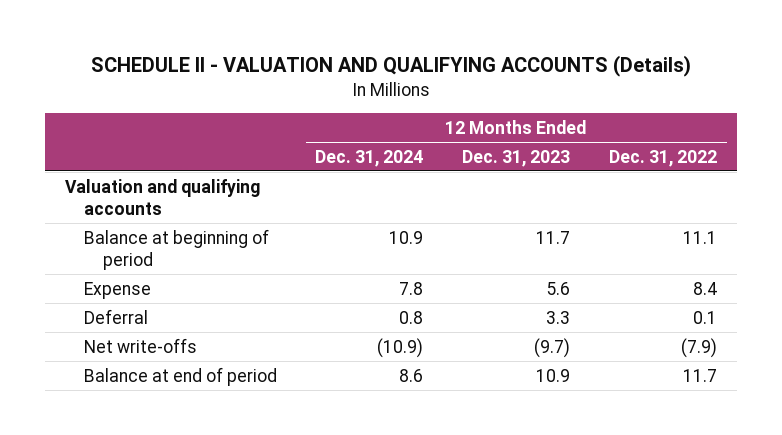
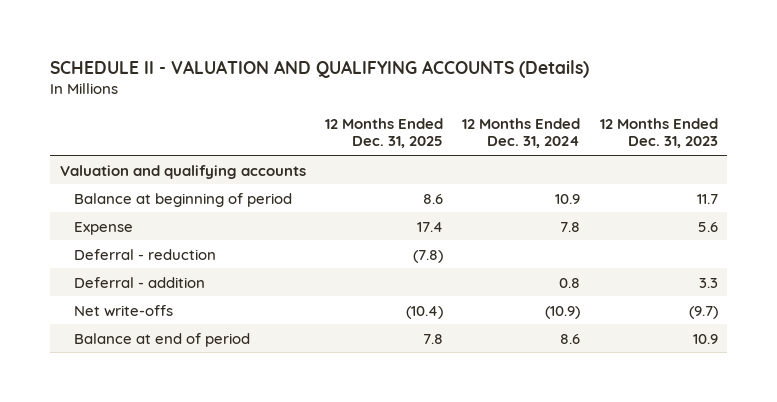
[609,149,718,167] Dec. 31, 2022 -> none
none -> [325,117,444,149] 12 Months Ended Dec. 31, 2025
none -> [74,248,217,260] Deferral - reduction
[83,308,148,324] Deferral -> [74,276,206,288] Deferral - addition

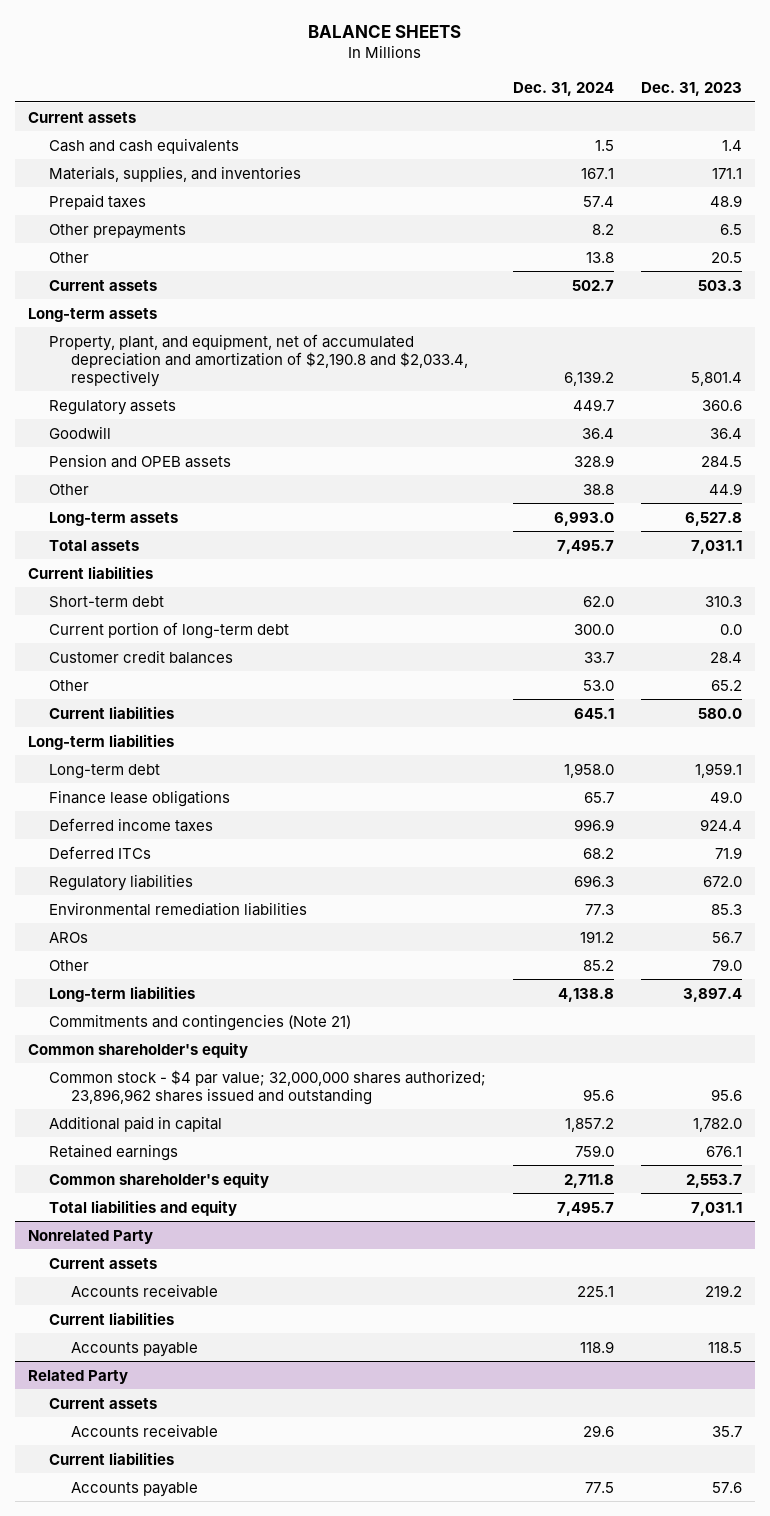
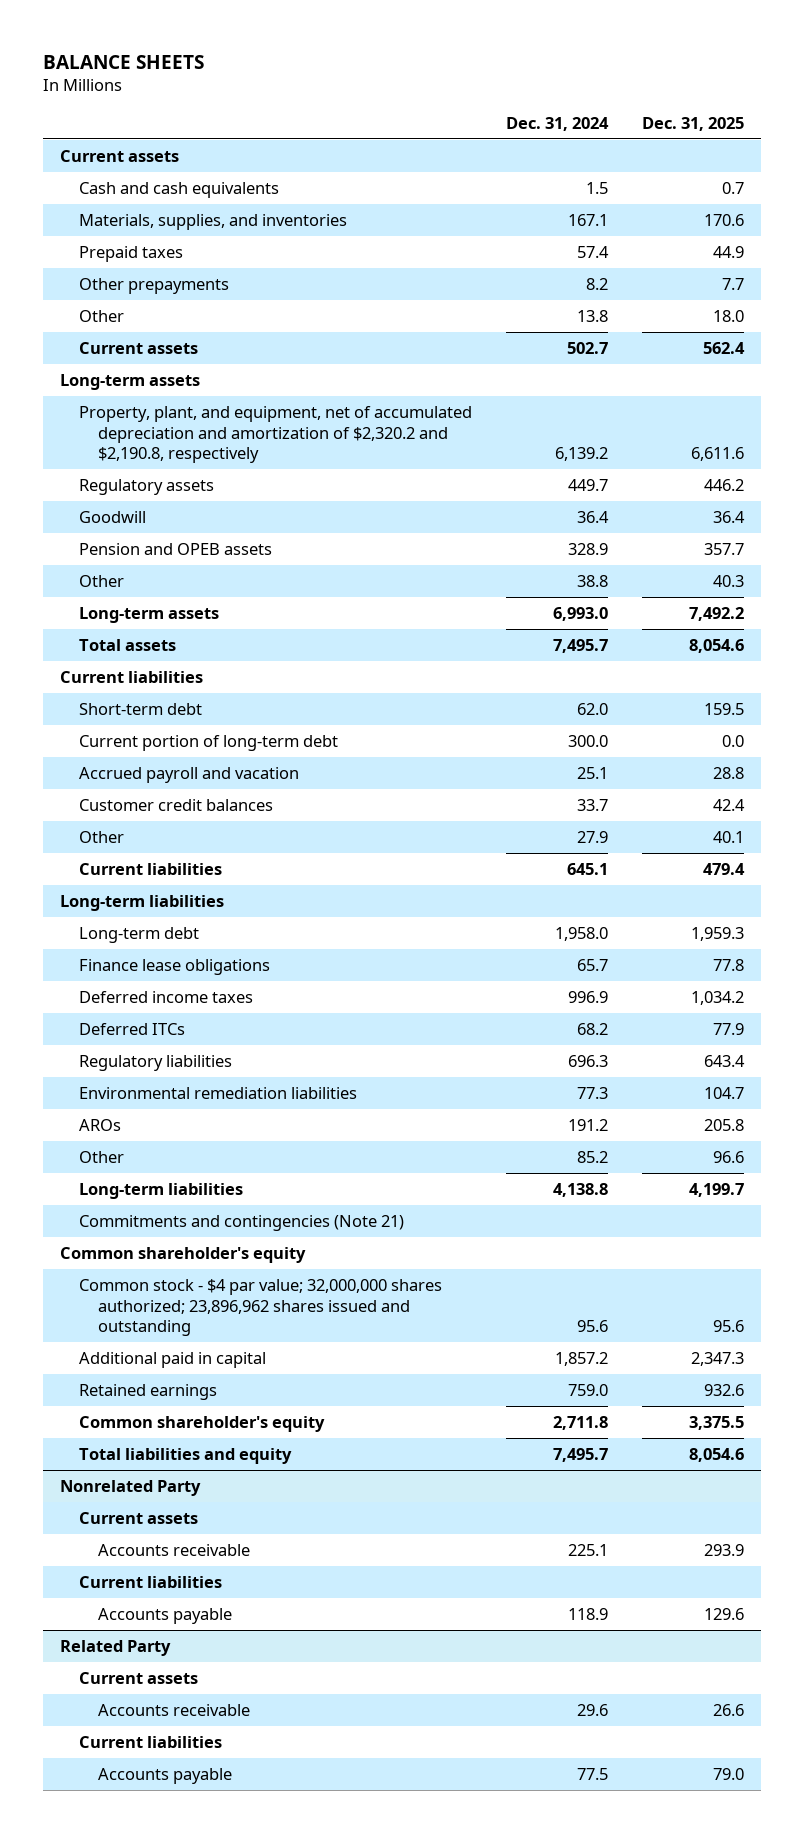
[640,81,742,96] Dec. 31, 2023 -> none
none -> [642,116,745,131] Dec. 31, 2025
[49,333,468,387] Property, plant, and equipment, net of accumulated depreciation and amortization of $2,190.8 and $2,033.4, respectively -> [79,405,473,464] Property, plant, and equipment, net of accumulated depreciation and amortization of $2,320.2 and $2,190.8, respectively
none -> [79,766,300,783] Accrued payroll and vacation
[583,679,615,691] 53.0 -> [577,830,609,843] 27.9

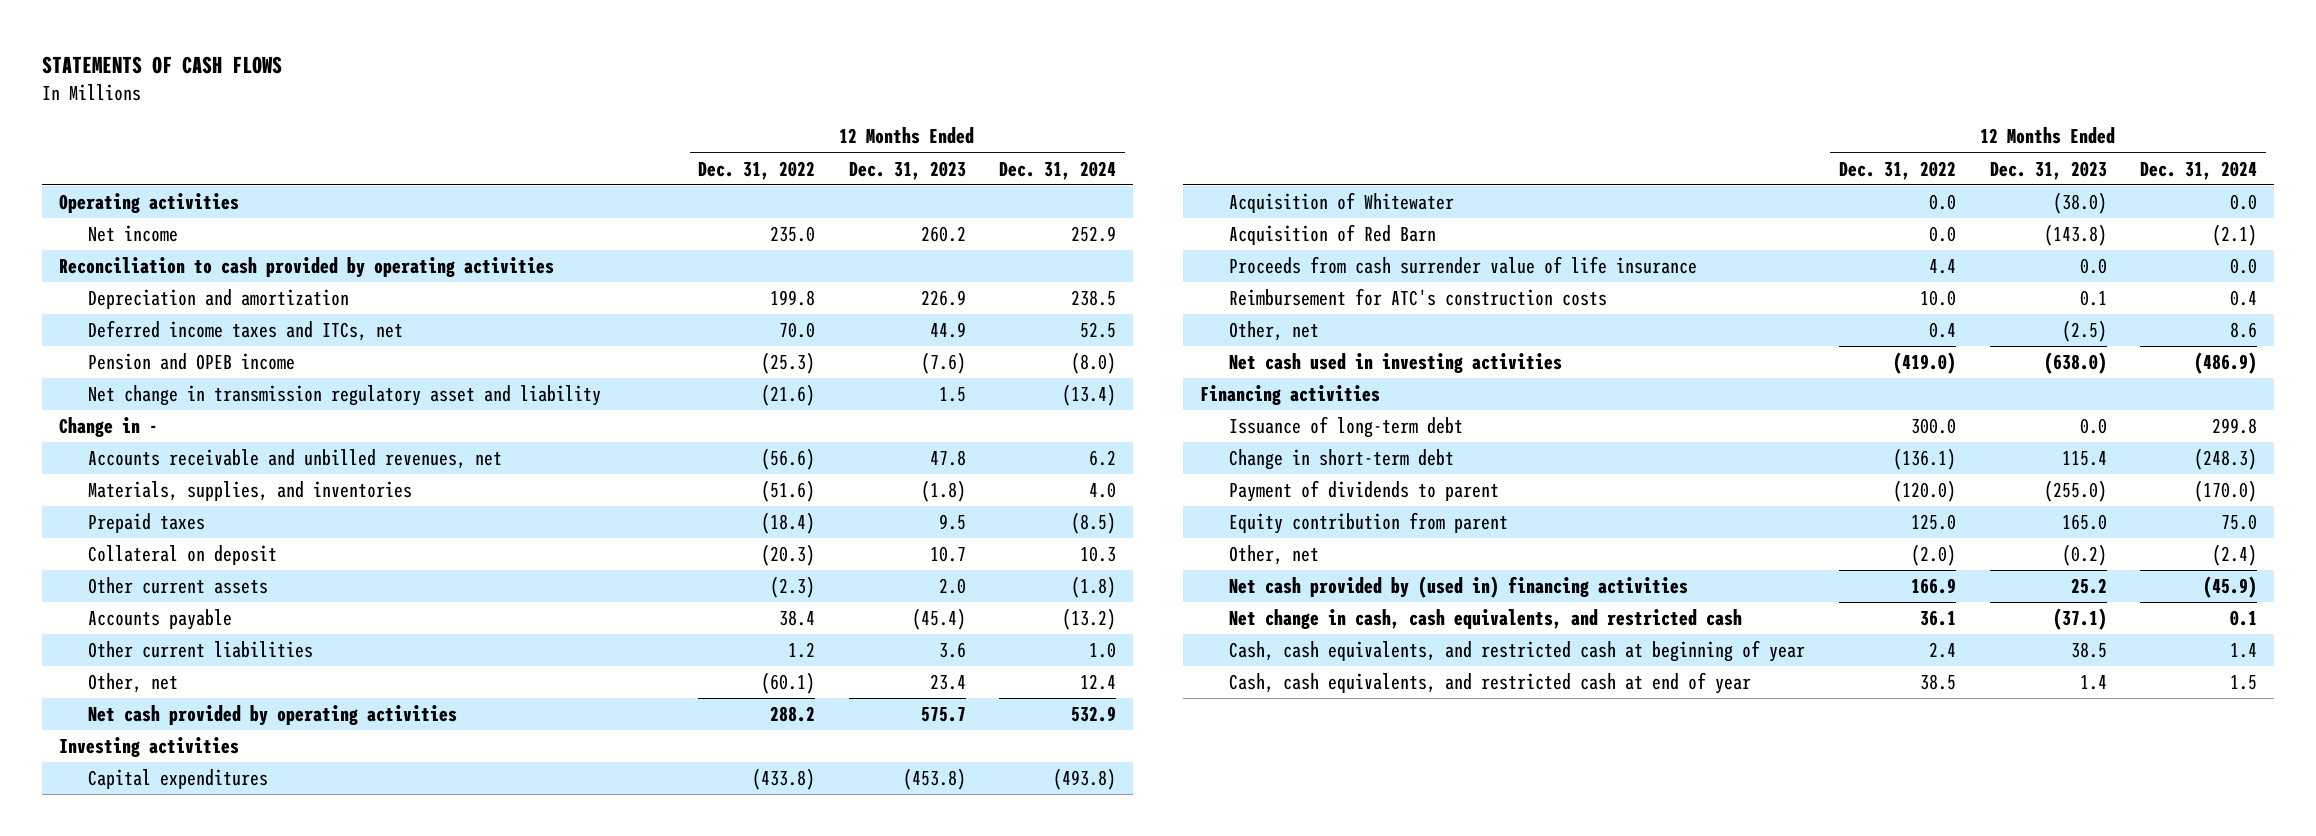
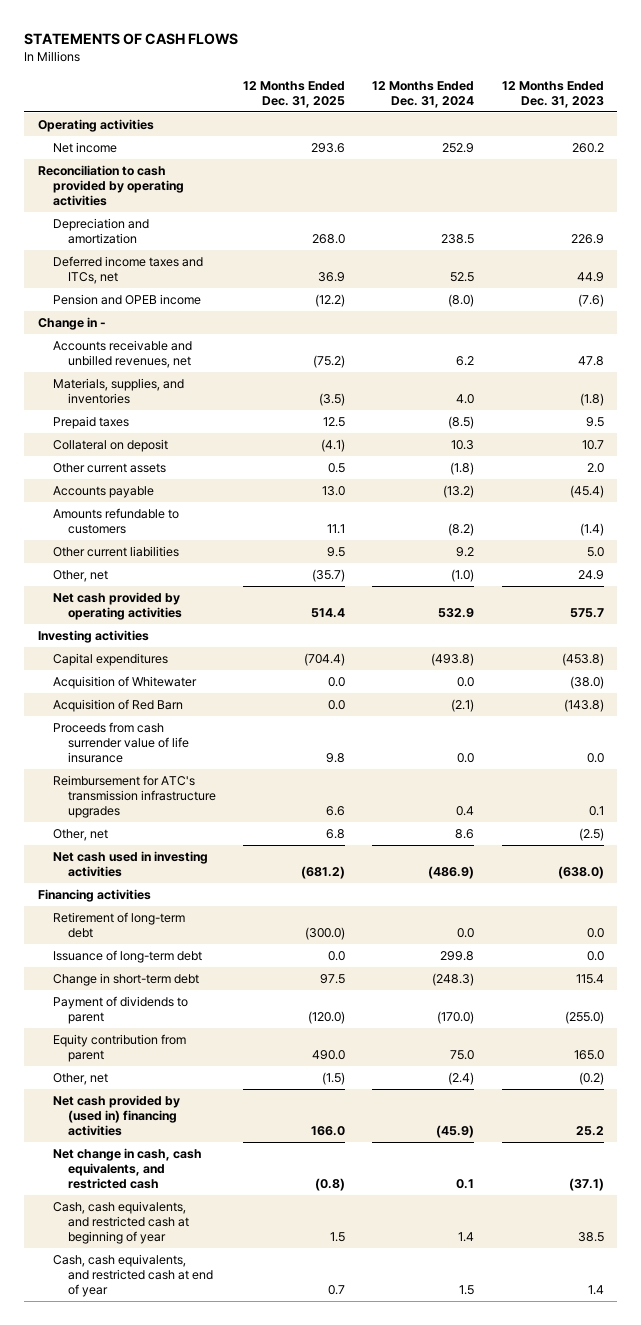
[697,160,815,180] Dec. 31, 2022 -> none
none -> [243,80,346,108] 12 Months Ended Dec. 31, 2025
[88,385,602,407] Net change in transmission regulatory asset and liability -> none
none -> [52,508,179,535] Amounts refundable to customers
[938,642,966,659] 3.6 -> [586,547,604,558] 5.0
[1089,642,1117,659] 1.0 -> [456,547,475,558] 9.2
[929,674,966,691] 23.4 -> [577,570,604,581] 24.9
[1080,674,1117,691] 12.4 -> [451,569,475,583] (1.0)
[1229,288,1608,307] Reimbursement for ATC's construction costs -> [52,775,216,819] Reimbursement for ATC's transmission infrastructure upgrades
none -> [52,912,185,939] Retirement of long-term debt

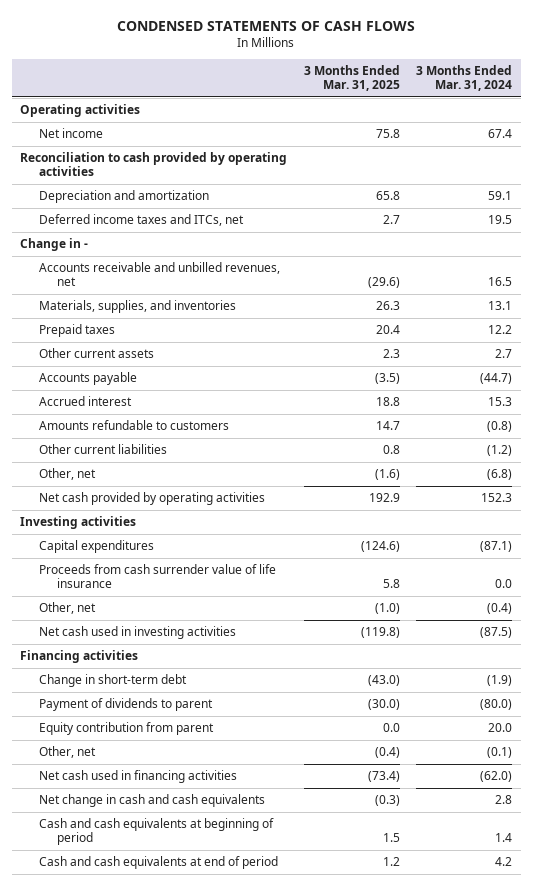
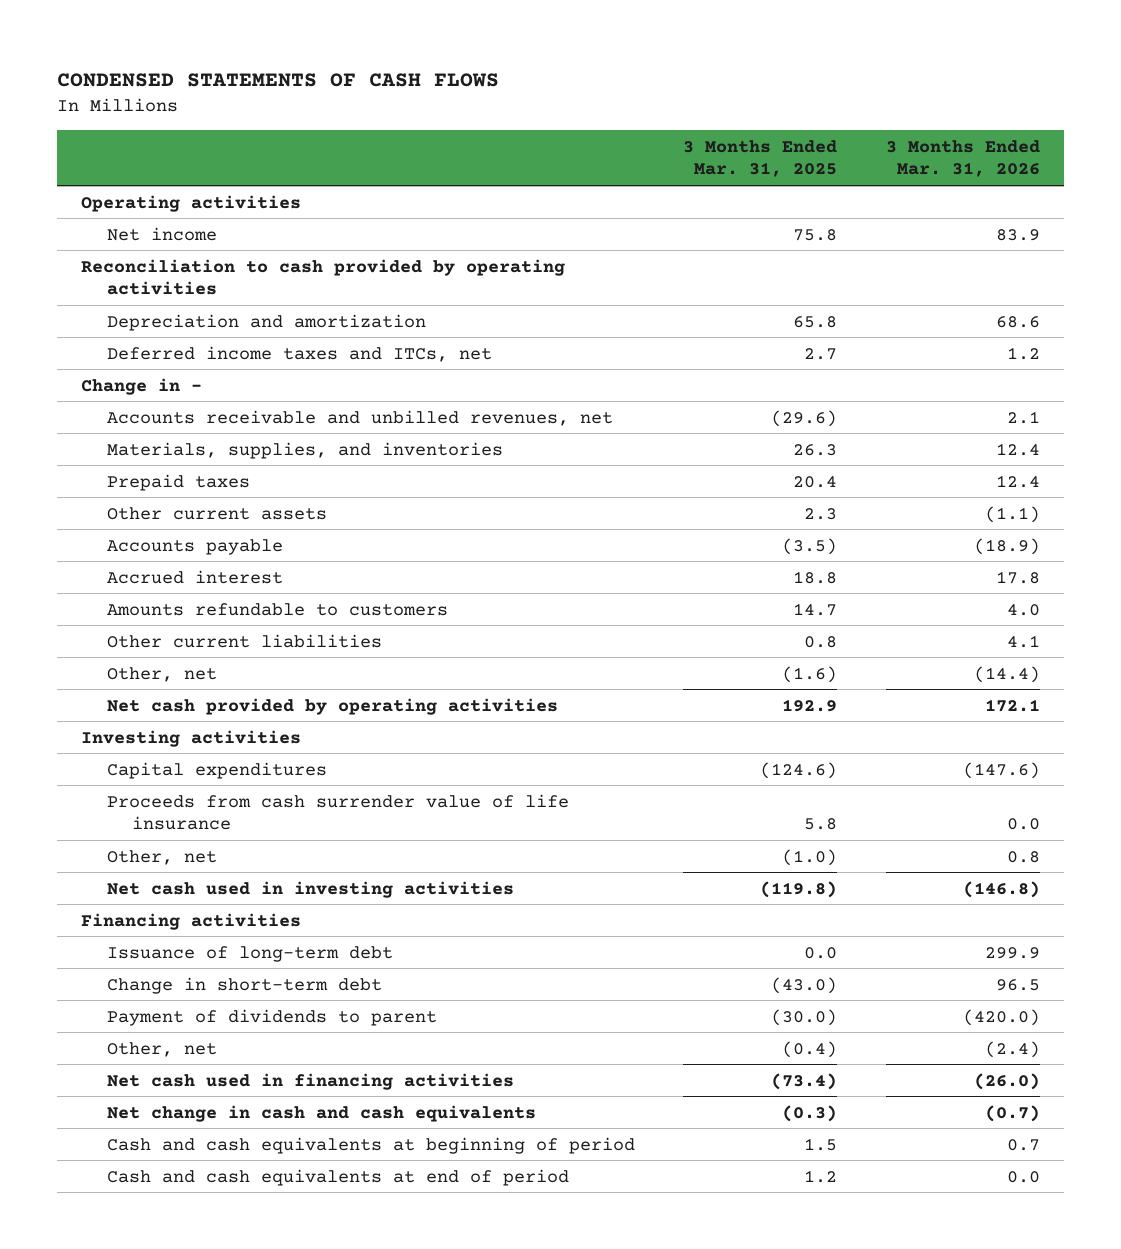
[416,64,513,92] 3 Months Ended Mar. 31, 2024 -> none
none -> [885,139,1040,178] 3 Months Ended Mar. 31, 2026
none -> [106,945,393,962] Issuance of long-term debt
[38,722,214,736] Equity contribution from parent -> none

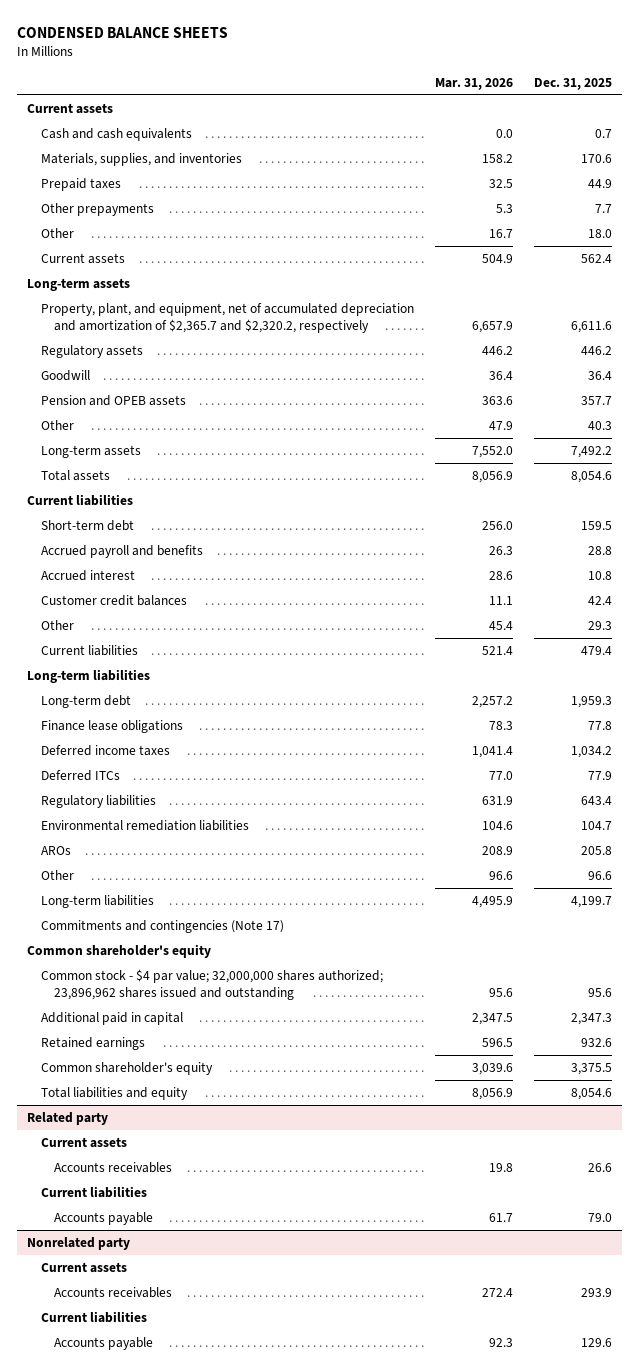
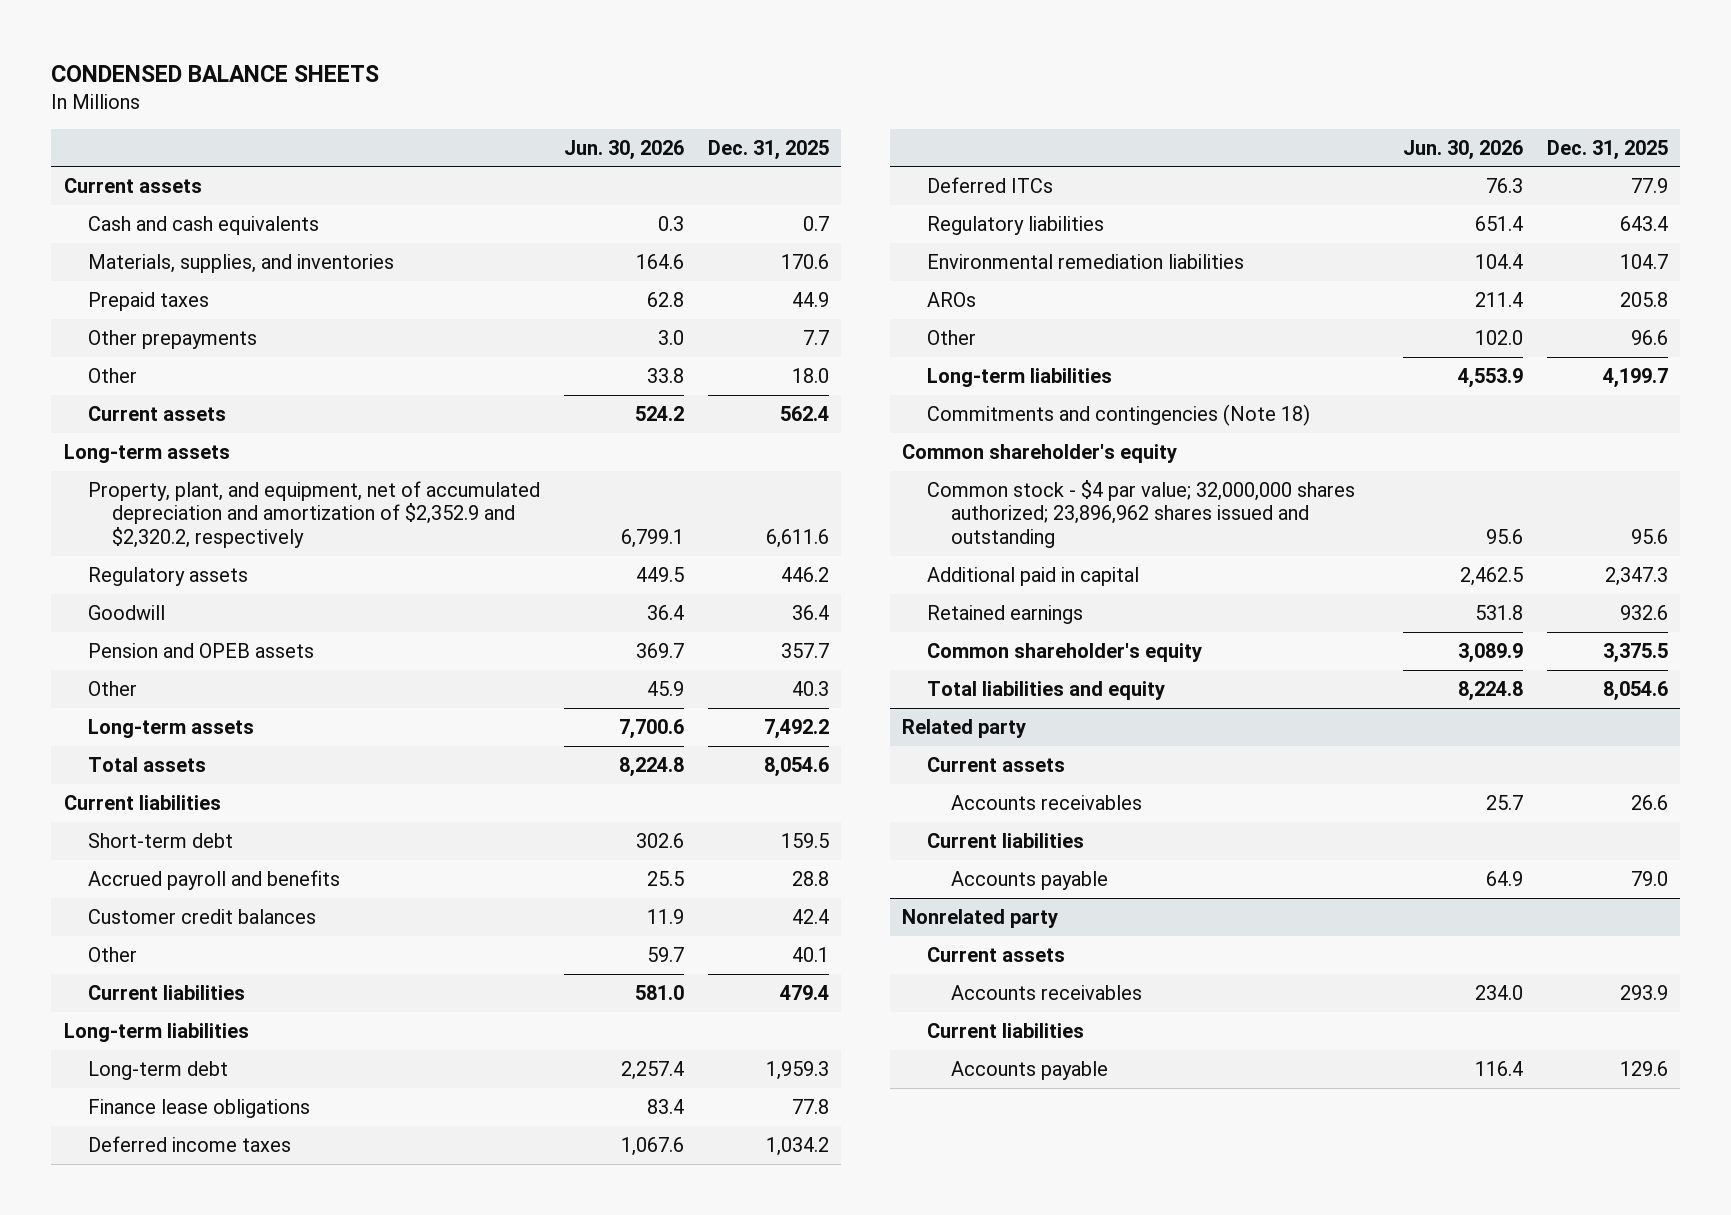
[434,77,513,90] Mar. 31, 2026 -> none
none -> [563,139,684,160] Jun. 30, 2026
[40,303,414,333] Property, plant, and equipment, net of accumulated depreciation and amortization of $2,365.7 and $2,320.2, respectively -> [87,480,540,548] Property, plant, and equipment, net of accumulated depreciation and amortization of $2,352.9 and $2,320.2, respectively
[40,570,135,582] Accrued interest -> none
[587,621,612,631] 29.3 -> [791,946,829,962] 40.1
[40,920,284,934] Commitments and contingencies (Note 17) -> [926,403,1310,426] Commitments and contingencies (Note 18)

